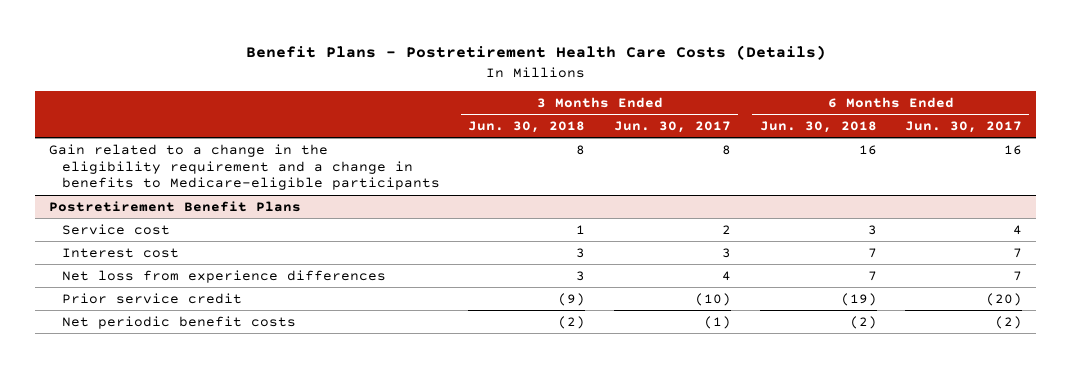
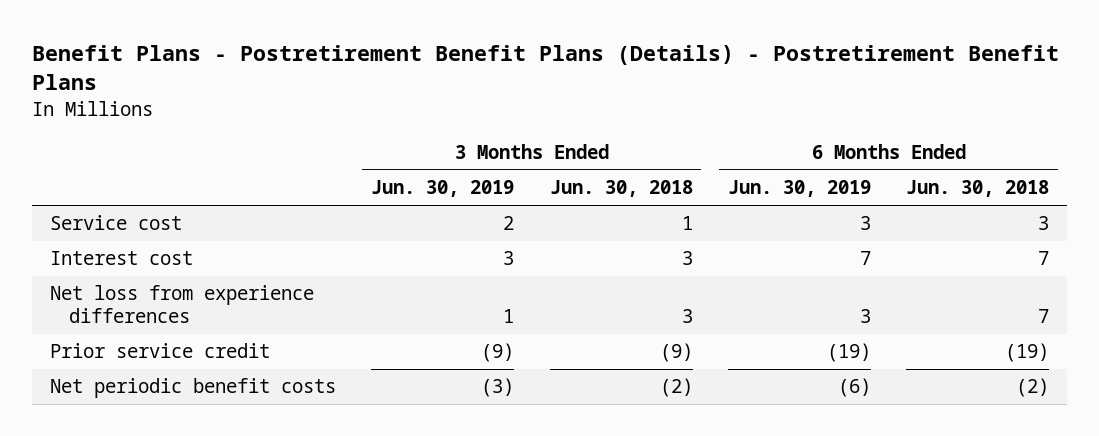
[245,45,826,61] Benefit Plans - Postretirement Health Care Costs (Details) -> [31,45,1059,91] Benefit Plans - Postretirement Benefit Plans (Details) - Postretirement Benefit Plans
[613,120,731,133] Jun. 30, 2017 -> none
[905,120,1023,133] Jun. 30, 2017 -> none
none -> [371,180,515,198] Jun. 30, 2019
none -> [727,180,871,198] Jun. 30, 2019
[49,143,440,191] Gain related to a change in the eligibility requirement and a change in benefits to Medicare-eligible participants -> none
[49,200,302,212] Postretirement Benefit Plans -> none

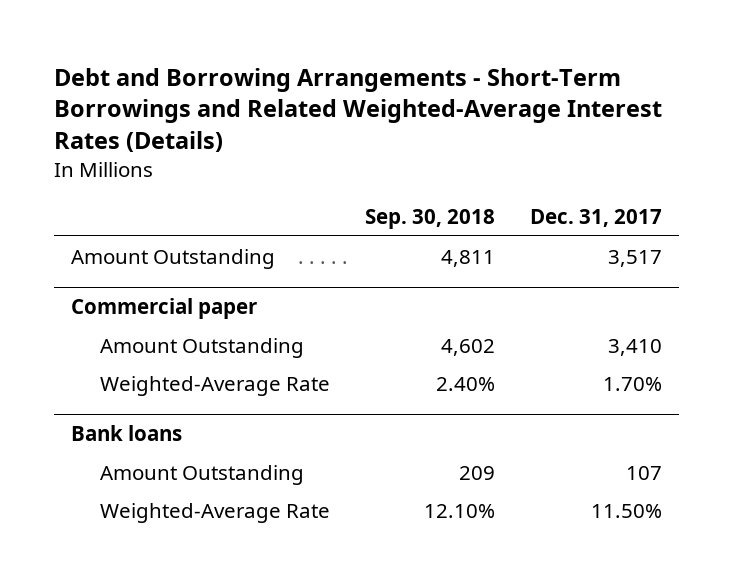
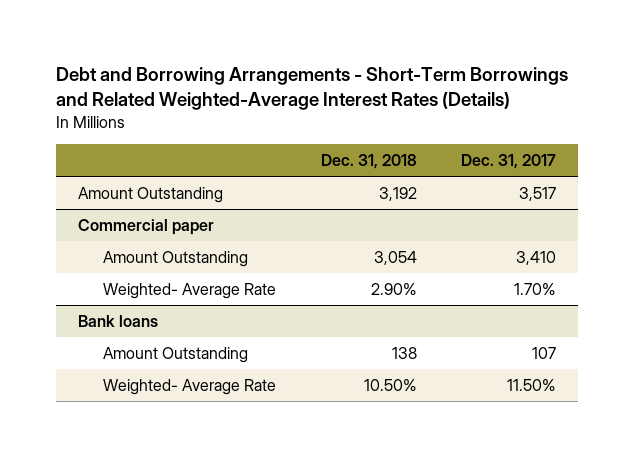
[365,209,496,230] Sep. 30, 2018 -> none
none -> [320,154,417,170] Dec. 31, 2018
[100,375,331,396] Weighted-Average Rate -> [103,282,277,299] Weighted- Average Rate
[100,502,331,523] Weighted-Average Rate -> [103,378,277,395] Weighted- Average Rate

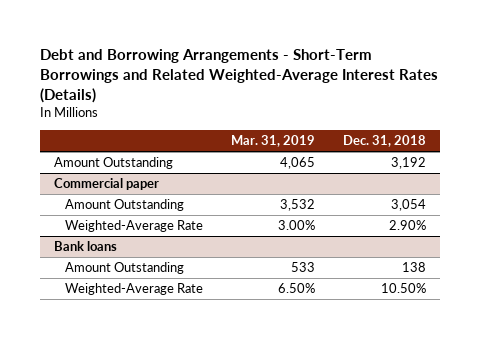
[460,154,556,170] Dec. 31, 2017 -> none
none -> [231,135,316,148] Mar. 31, 2019
[103,282,277,299] Weighted- Average Rate -> [65,220,204,233] Weighted-Average Rate
[103,378,277,395] Weighted- Average Rate -> [65,283,204,296] Weighted-Average Rate

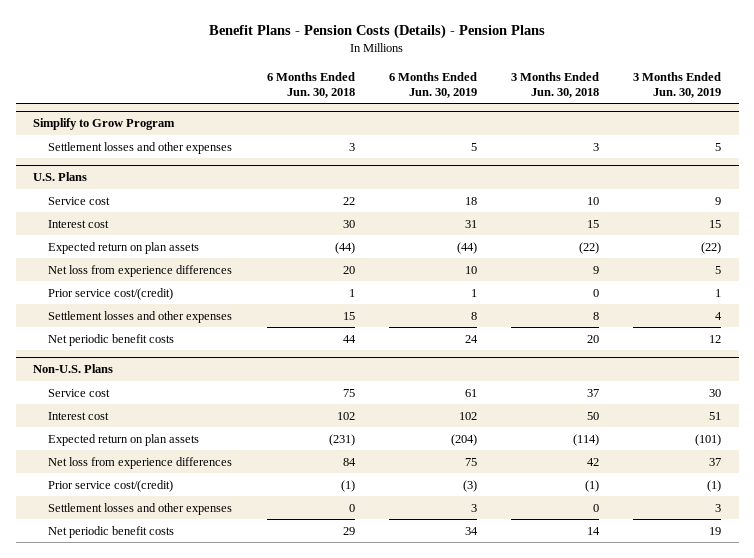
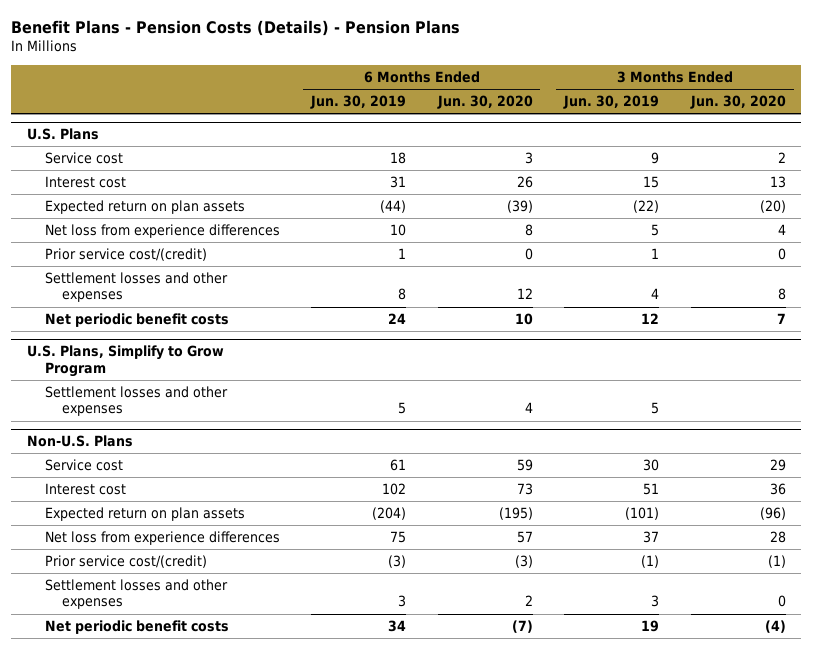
[266,71,355,99] 6 Months Ended Jun. 30, 2018 -> none
[511,71,600,99] 3 Months Ended Jun. 30, 2018 -> none
none -> [436,95,533,110] Jun. 30, 2020
none -> [689,95,786,110] Jun. 30, 2020
[32,118,175,131] Simplify to Grow Program -> none
[48,141,233,154] Settlement losses and other expenses -> none
none -> [27,345,225,377] U.S. Plans, Simplify to Grow Program
none -> [44,386,228,417] Settlement losses and other expenses

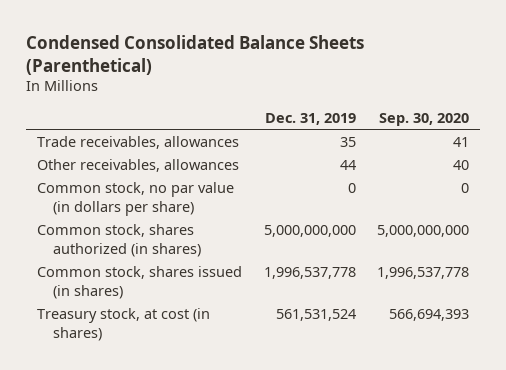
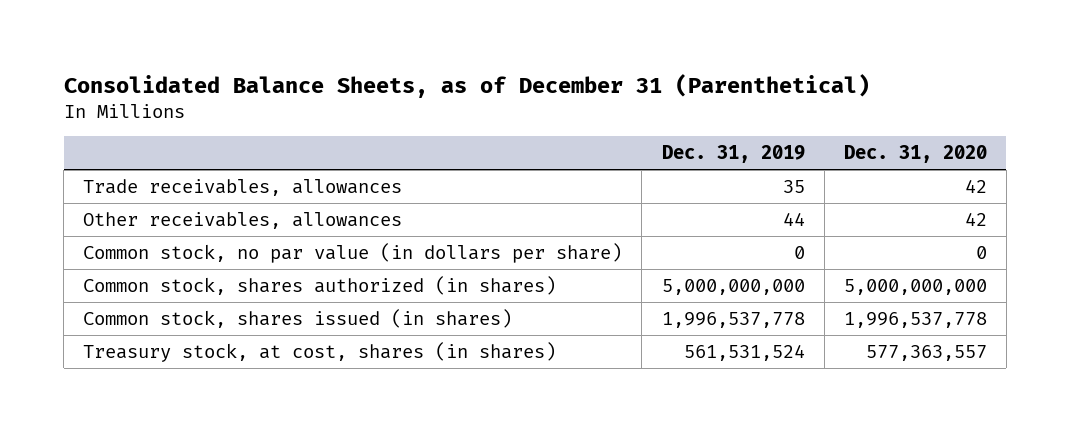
[25,34,364,75] Condensed Consolidated Balance Sheets (Parenthetical) -> [63,73,870,98] Consolidated Balance Sheets, as of December 31 (Parenthetical)
[379,113,470,127] Sep. 30, 2020 -> none
none -> [843,145,987,164] Dec. 31, 2020
[36,307,210,341] Treasury stock, at cost (in shares) -> [83,341,557,362] Treasury stock, at cost, shares (in shares)

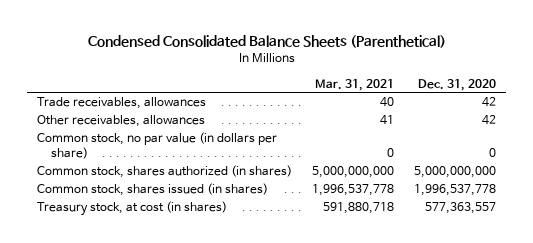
[63,73,870,98] Consolidated Balance Sheets, as of December 31 (Parenthetical) -> [87,34,446,48] Condensed Consolidated Balance Sheets (Parenthetical)
[661,145,805,164] Dec. 31, 2019 -> none
none -> [315,78,395,91] Mar. 31, 2021
[83,341,557,362] Treasury stock, at cost, shares (in shares) -> [37,201,228,217] Treasury stock, at cost (in shares)

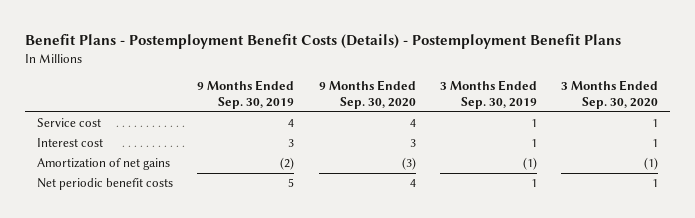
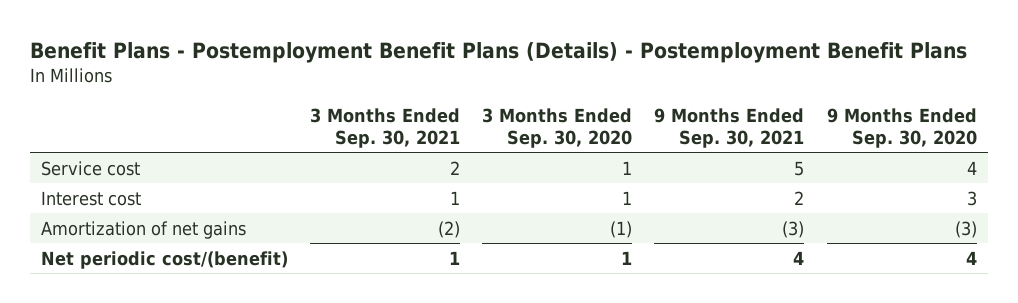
[25,34,622,50] Benefit Plans - Postemployment Benefit Costs (Details) - Postemployment Benefit Plans -> [29,41,967,63] Benefit Plans - Postemployment Benefit Plans (Details) - Postemployment Benefit Plans
[197,80,295,109] 9 Months Ended Sep. 30, 2019 -> none
[439,80,537,109] 3 Months Ended Sep. 30, 2019 -> none
none -> [310,107,461,148] 3 Months Ended Sep. 30, 2021
none -> [654,107,805,148] 9 Months Ended Sep. 30, 2021
[37,178,174,191] Net periodic benefit costs -> [40,250,288,269] Net periodic cost/(benefit)

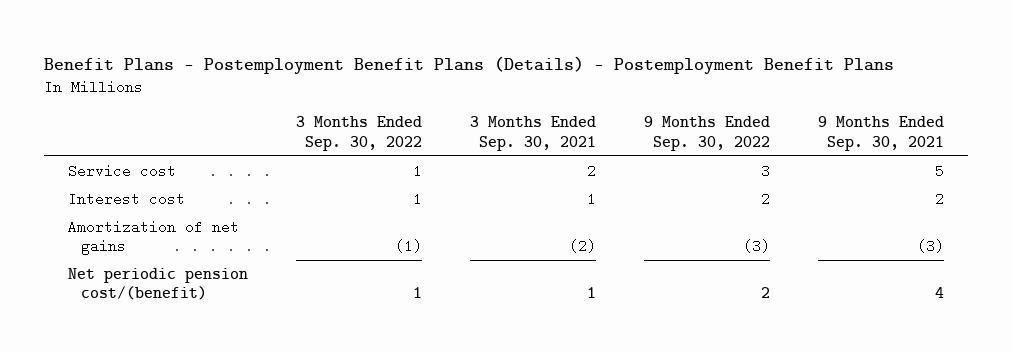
[482,107,633,148] 3 Months Ended Sep. 30, 2020 -> none
[826,107,977,148] 9 Months Ended Sep. 30, 2020 -> none
none -> [295,116,422,151] 3 Months Ended Sep. 30, 2022
none -> [643,116,770,151] 9 Months Ended Sep. 30, 2022
[40,250,288,269] Net periodic cost/(benefit) -> [68,268,249,301] Net periodic pension cost/(benefit)

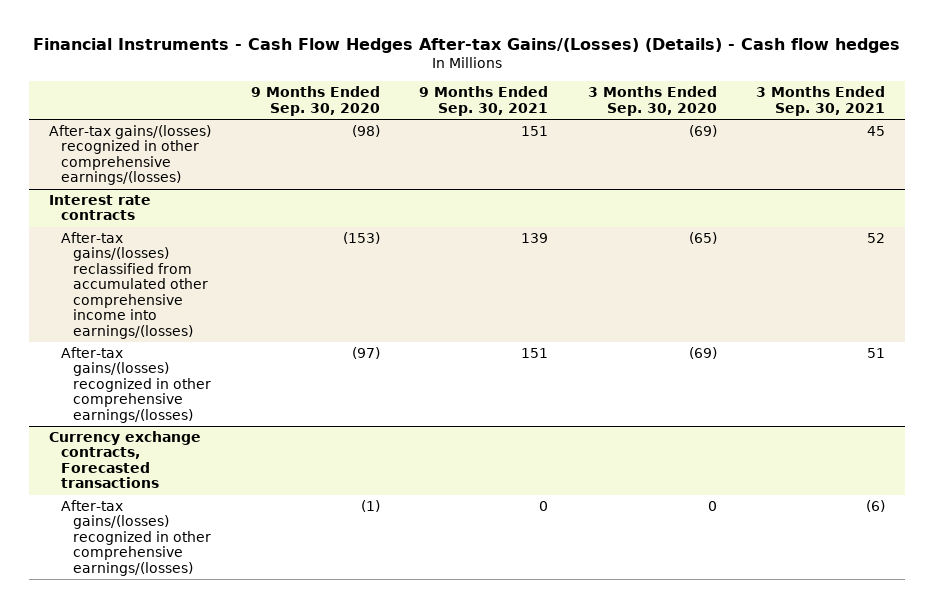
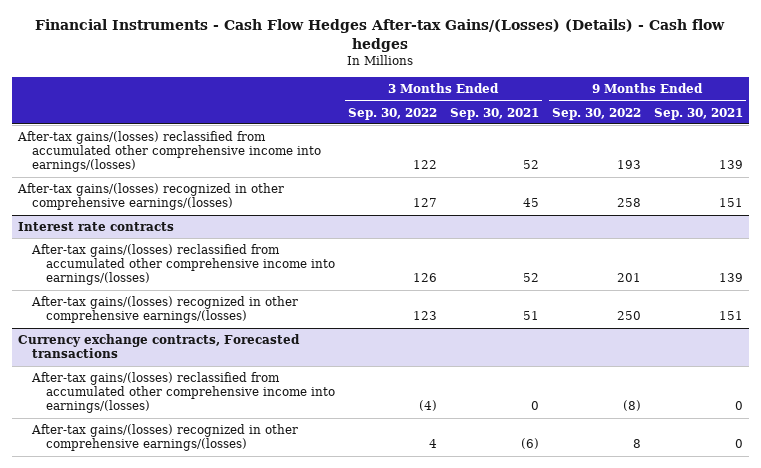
[250,86,380,116] 9 Months Ended Sep. 30, 2020 -> none
[587,86,717,116] 3 Months Ended Sep. 30, 2020 -> none
none -> [347,107,437,120] Sep. 30, 2022
none -> [551,107,641,120] Sep. 30, 2022
none -> [17,131,322,173] After-tax gains/(losses) reclassified from accumulated other comprehensive income into earnings/(losses)
none -> [31,372,336,414] After-tax gains/(losses) reclassified from accumulated other comprehensive income into earnings/(losses)

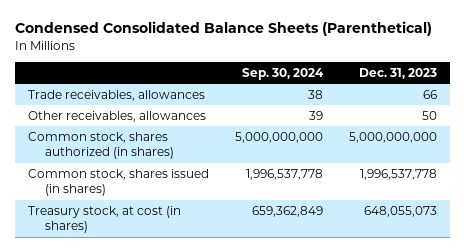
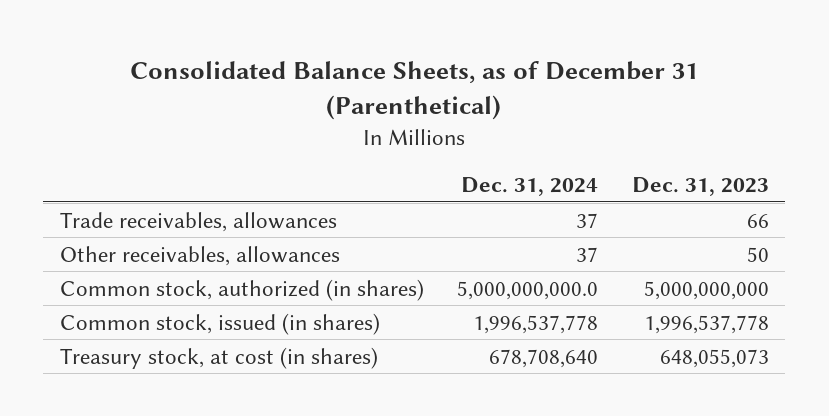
[14,21,432,37] Condensed Consolidated Balance Sheets (Parenthetical) -> [130,60,699,121] Consolidated Balance Sheets, as of December 31 (Parenthetical)
[241,67,324,80] Sep. 30, 2024 -> none
none -> [461,177,599,197] Dec. 31, 2024
[27,131,174,160] Common stock, shares authorized (in shares) -> [60,278,425,301] Common stock, authorized (in shares)
[27,168,209,197] Common stock, shares issued (in shares) -> [60,312,381,335] Common stock, issued (in shares)

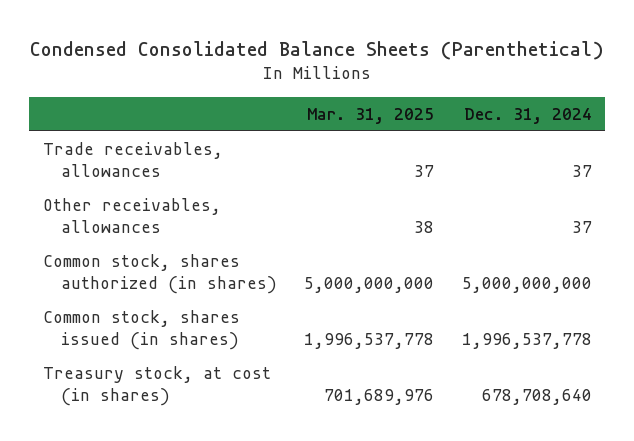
[130,60,699,121] Consolidated Balance Sheets, as of December 31 (Parenthetical) -> [30,40,605,60] Condensed Consolidated Balance Sheets (Parenthetical)
[631,177,769,197] Dec. 31, 2023 -> none
none -> [307,107,435,124] Mar. 31, 2025
[60,278,425,301] Common stock, authorized (in shares) -> [42,253,278,295] Common stock, shares authorized (in shares)
[457,280,599,300] 5,000,000,000.0 -> [461,277,592,294] 5,000,000,000
[60,312,381,335] Common stock, issued (in shares) -> [42,309,240,351] Common stock, shares issued (in shares)

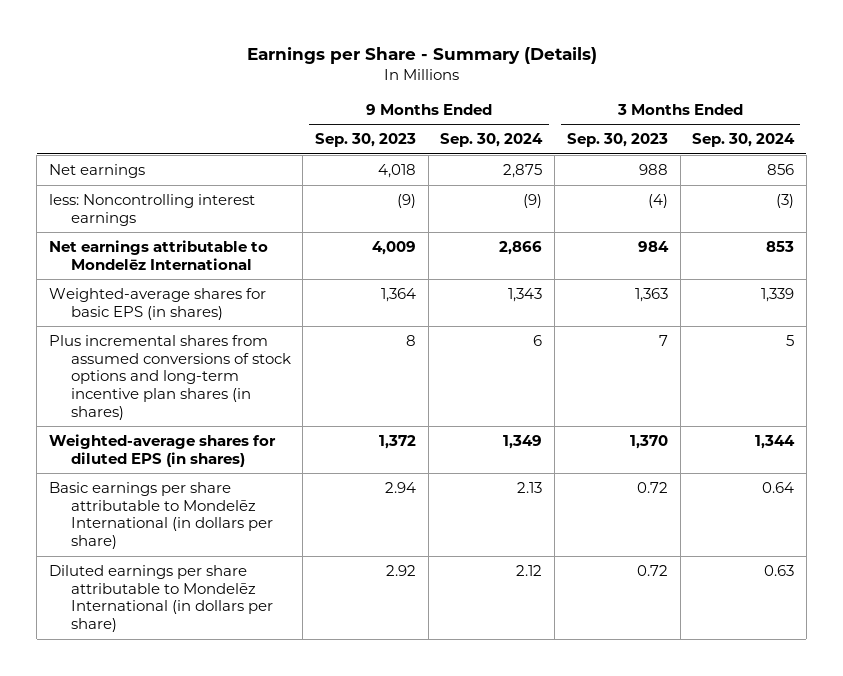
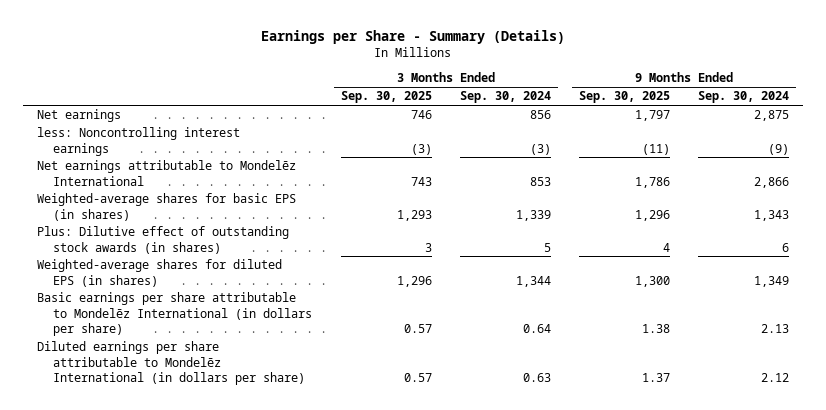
[315,133,417,148] Sep. 30, 2023 -> none
[566,133,668,148] Sep. 30, 2023 -> none
none -> [340,91,432,104] Sep. 30, 2025
none -> [579,91,671,104] Sep. 30, 2025
[48,335,291,420] Plus incremental shares from assumed conversions of stock options and long-term incentive plan shares (in shares) -> [36,226,289,254] Plus: Dilutive effect of outstanding stock awards (in shares)

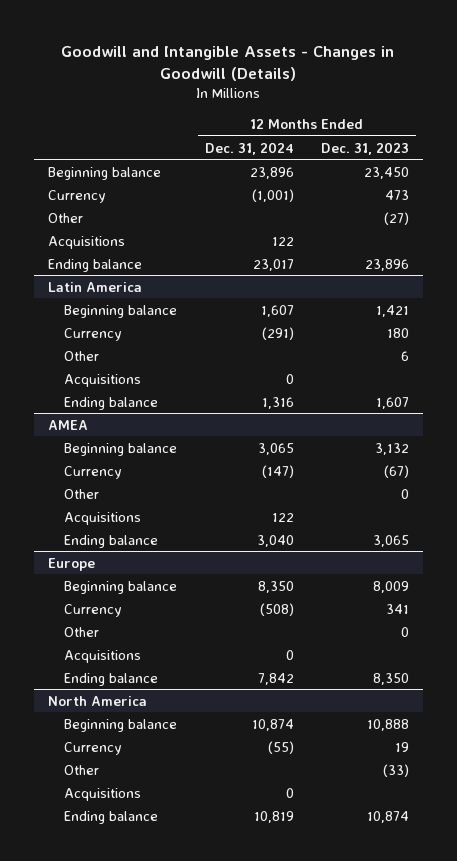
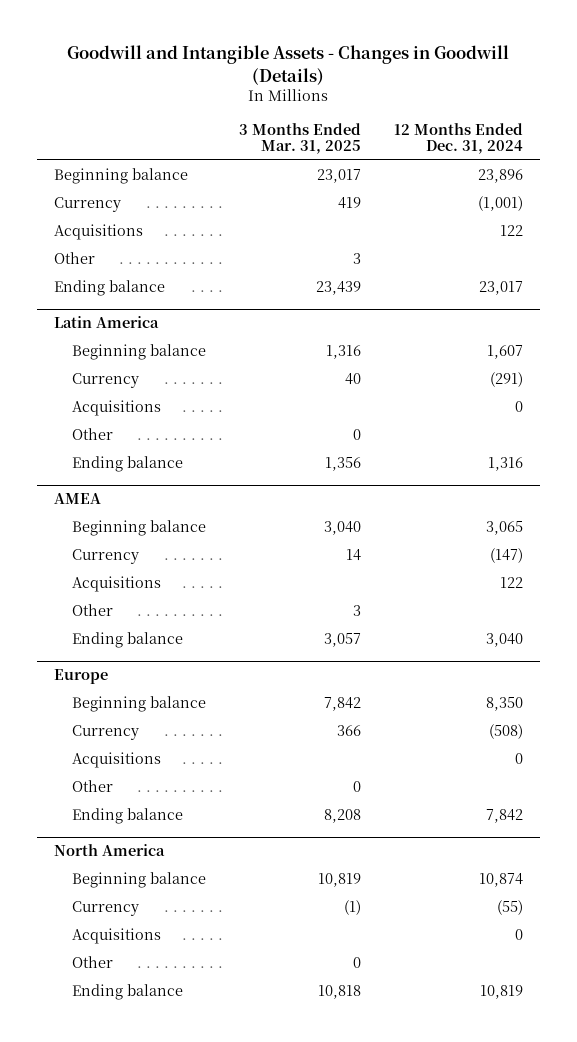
[320,141,409,155] Dec. 31, 2023 -> none
none -> [239,122,362,155] 3 Months Ended Mar. 31, 2025
[47,212,83,223] Other -> [53,252,95,265] Other
[64,350,100,361] Other -> [72,428,114,441] Other
[64,488,100,499] Other -> [72,604,114,617] Other
[64,626,100,637] Other -> [72,780,114,793] Other
[64,764,100,775] Other -> [72,956,114,969] Other

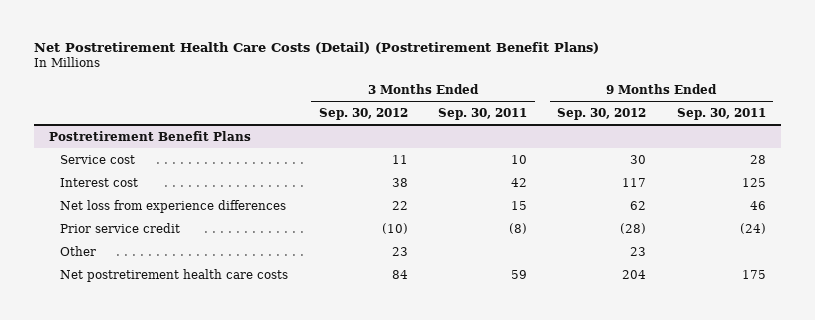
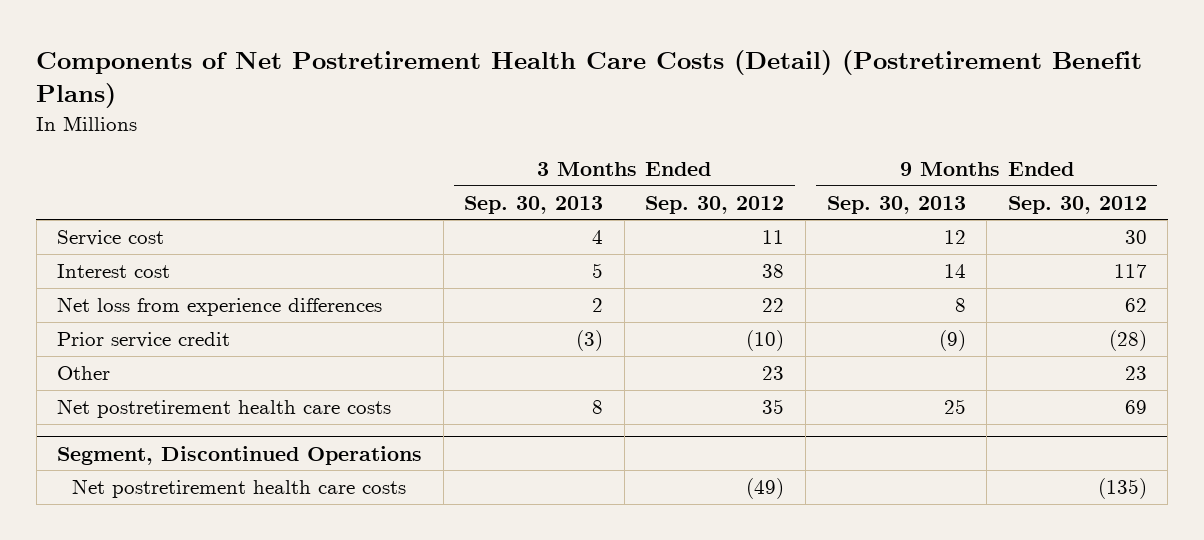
[34,41,600,54] Net Postretirement Health Care Costs (Detail) (Postretirement Benefit Plans) -> [36,49,1143,108] Components of Net Postretirement Health Care Costs (Detail) (Postretirement Benefit Plans)
[438,108,528,121] Sep. 30, 2011 -> none
[676,108,766,121] Sep. 30, 2011 -> none
none -> [464,195,604,214] Sep. 30, 2013
none -> [826,195,966,214] Sep. 30, 2013
[49,130,252,141] Postretirement Benefit Plans -> none
[391,269,408,279] 84 -> [762,399,785,415] 35
[622,269,647,279] 204 -> [1124,400,1147,415] 69
none -> [57,445,423,465] Segment, Discontinued Operations
none -> [72,479,407,499] Net postretirement health care costs

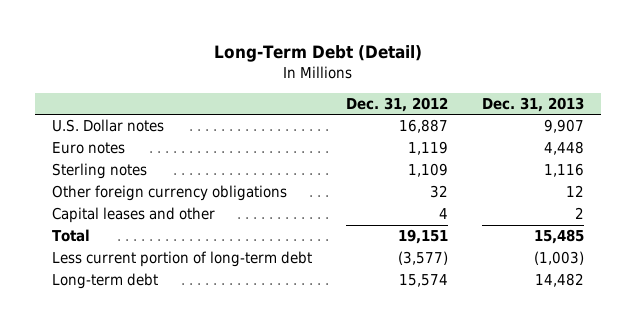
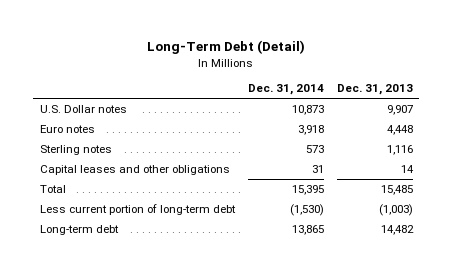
[346,96,449,112] Dec. 31, 2012 -> none
none -> [247,84,324,96] Dec. 31, 2014
[52,185,288,202] Other foreign currency obligations -> none
[52,207,216,224] Capital leases and other -> [39,165,230,176] Capital leases and other obligations
[575,207,585,220] 2 -> [400,165,414,174] 14

